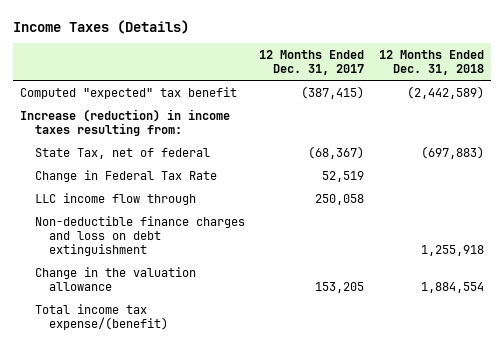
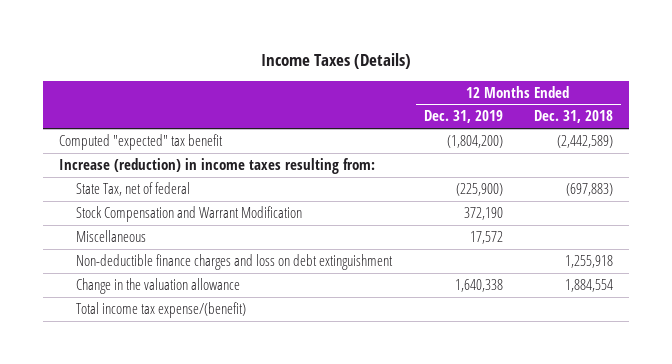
[259,50,365,76] 12 Months Ended Dec. 31, 2017 -> none
none -> [423,110,503,124] Dec. 31, 2019
[34,169,217,182] Change in Federal Tax Rate -> [76,206,303,223] Stock Compensation and Warrant Modification
[34,192,196,205] LLC income flow through -> [76,230,147,243] Miscellaneous

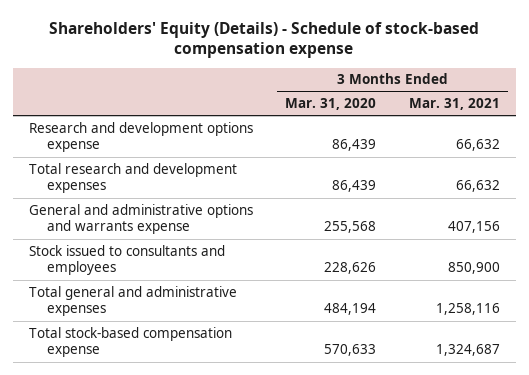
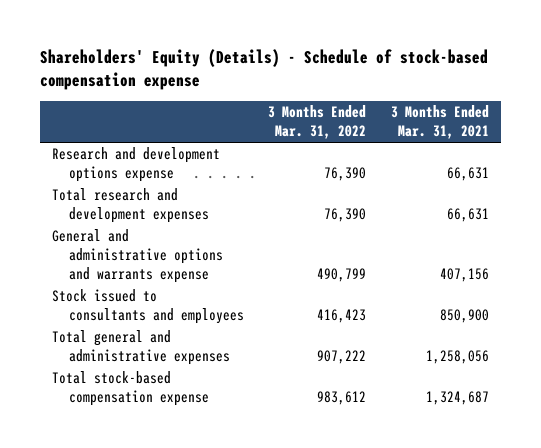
[285,98,377,111] Mar. 31, 2020 -> none
none -> [268,105,367,140] 3 Months Ended Mar. 31, 2022
[455,139,500,152] 66,632 -> [446,167,489,182] 66,631
[455,180,500,193] 66,632 -> [446,208,489,223] 66,631
[435,303,500,316] 1,258,116 -> [425,350,489,365] 1,258,056

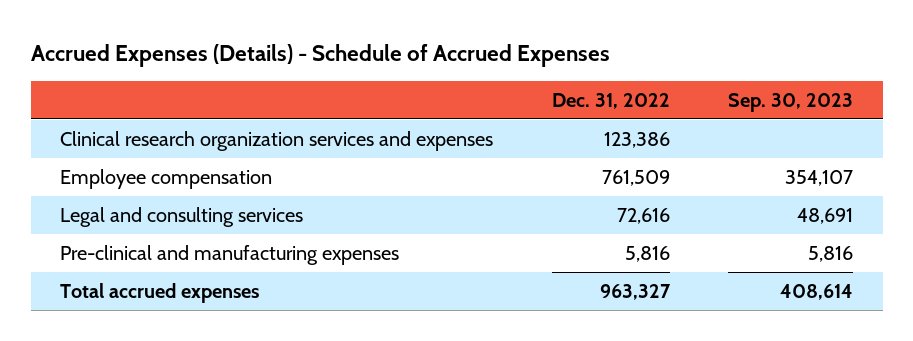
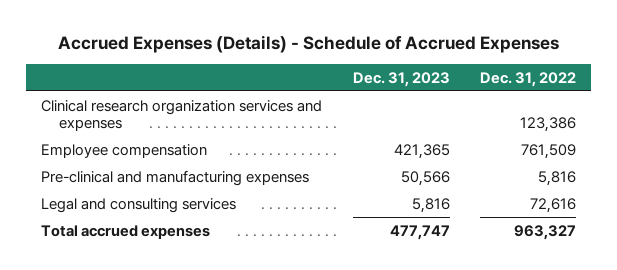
[728,92,854,112] Sep. 30, 2023 -> none
none -> [352,71,450,87] Dec. 31, 2023
[59,206,303,227] Legal and consulting services -> [40,197,236,213] Legal and consulting services

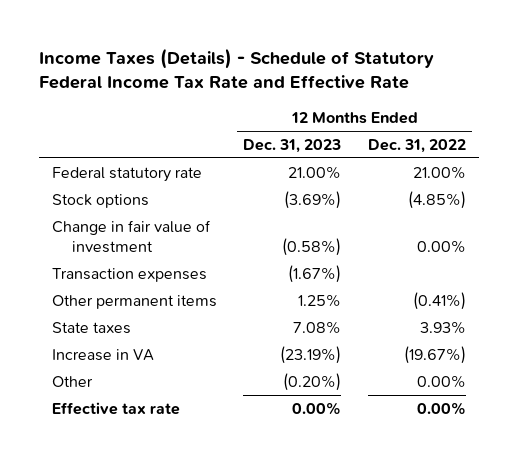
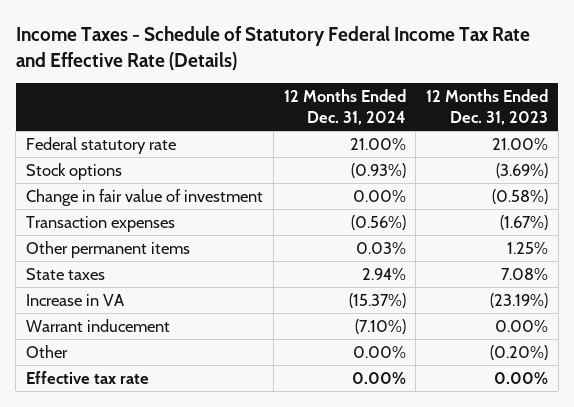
[39,47,435,90] Income Taxes (Details) - Schedule of Statutory Federal Income Tax Rate and Effective Rate -> [15,26,530,71] Income Taxes - Schedule of Statutory Federal Income Tax Rate and Effective Rate (Details)
[367,138,466,153] Dec. 31, 2022 -> none
none -> [283,89,406,125] 12 Months Ended Dec. 31, 2024
none -> [26,318,171,332] Warrant inducement

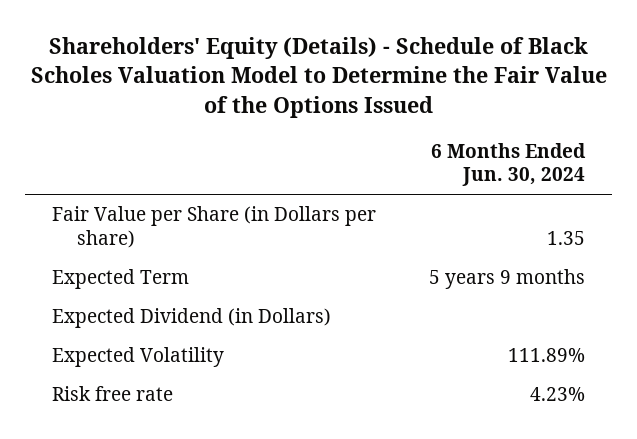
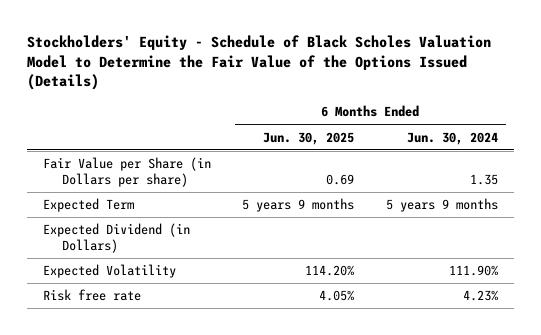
[30,37,607,118] Shareholders' Equity (Details) - Schedule of Black Scholes Valuation Model to Determine the Fair Value of the Options Issued -> [26,34,491,91] Stockholders' Equity - Schedule of Black Scholes Valuation Model to Determine the Fair Value of the Options Issued (Details)
none -> [263,131,355,145] Jun. 30, 2025
[508,348,586,363] 111.89% -> [449,265,499,277] 111.90%

